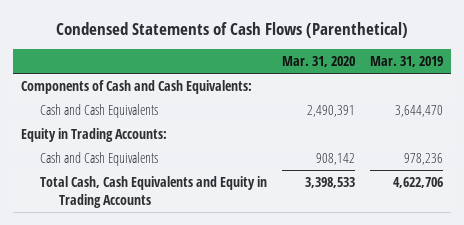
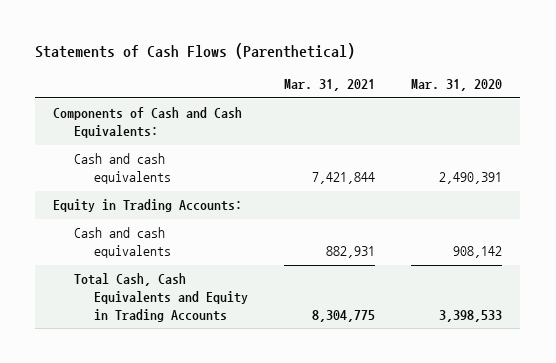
[55,22,408,39] Condensed Statements of Cash Flows (Parenthetical) -> [35,43,356,60] Statements of Cash Flows (Parenthetical)
[370,56,444,68] Mar. 31, 2019 -> none
none -> [284,79,376,92] Mar. 31, 2021
[39,104,158,119] Cash and Cash Equivalents -> [73,153,172,185] Cash and cash equivalents
[39,152,158,167] Cash and Cash Equivalents -> [73,227,172,259] Cash and cash equivalents

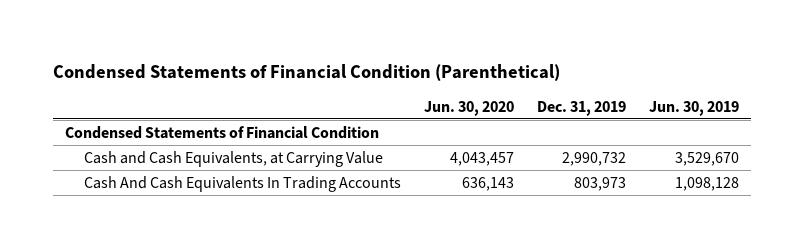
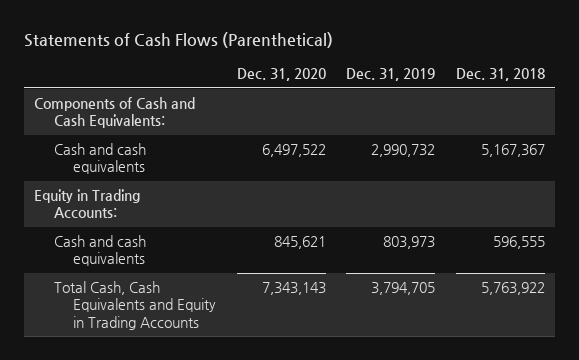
[53,64,561,82] Condensed Statements of Financial Condition (Parenthetical) -> [23,32,333,49] Statements of Cash Flows (Parenthetical)
[424,100,515,116] Jun. 30, 2020 -> none
[649,100,740,116] Jun. 30, 2019 -> none
none -> [236,68,326,82] Dec. 31, 2020
none -> [455,68,545,82] Dec. 31, 2018
[64,125,379,139] Condensed Statements of Financial Condition -> none
none -> [33,96,195,129] Components of Cash and Cash Equivalents:
[84,150,384,167] Cash and Cash Equivalents, at Carrying Value -> [53,142,146,175] Cash and cash equivalents
none -> [33,188,140,219] Equity in Trading Accounts:
[84,175,402,192] Cash And Cash Equivalents In Trading Accounts -> [53,234,146,267] Cash and cash equivalents
none -> [53,280,217,330] Total Cash, Cash Equivalents and Equity in Trading Accounts

